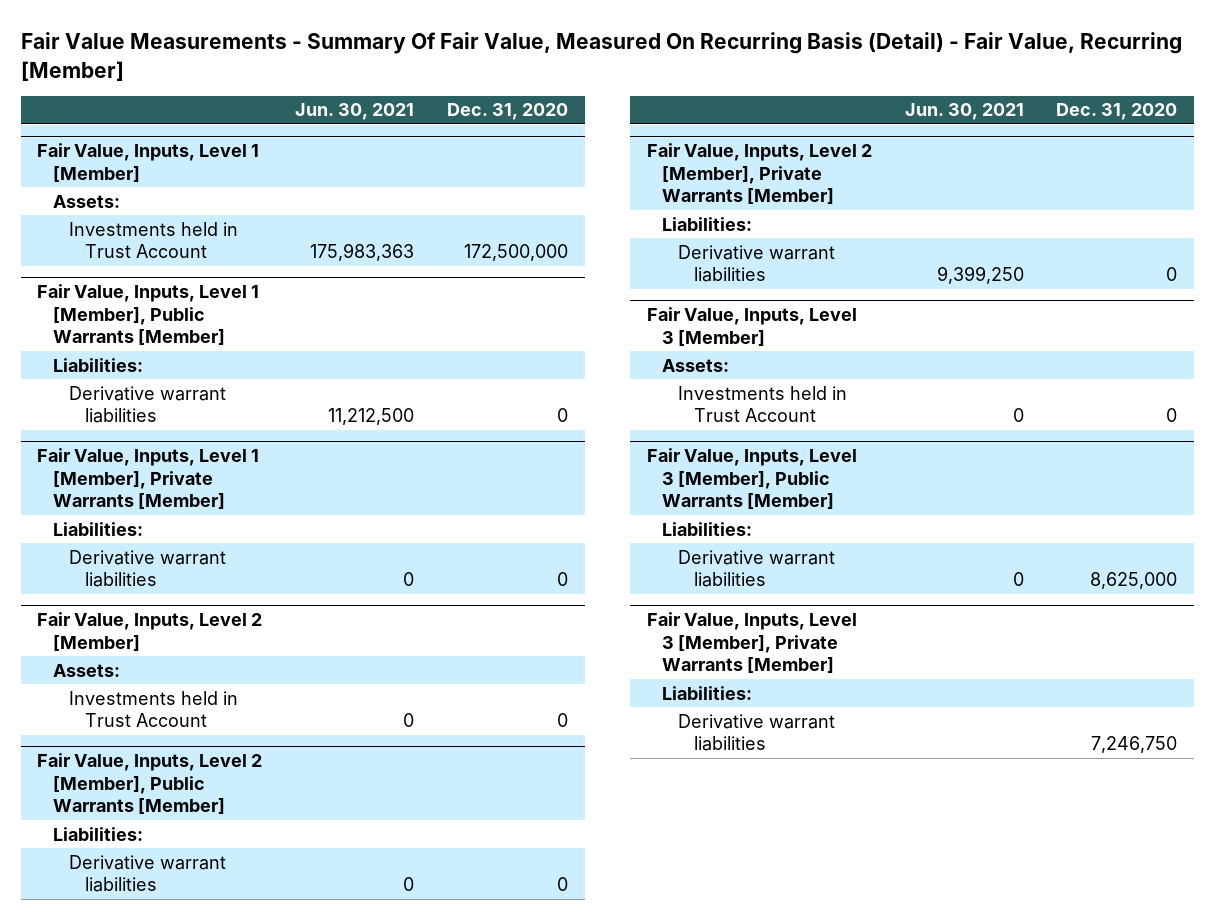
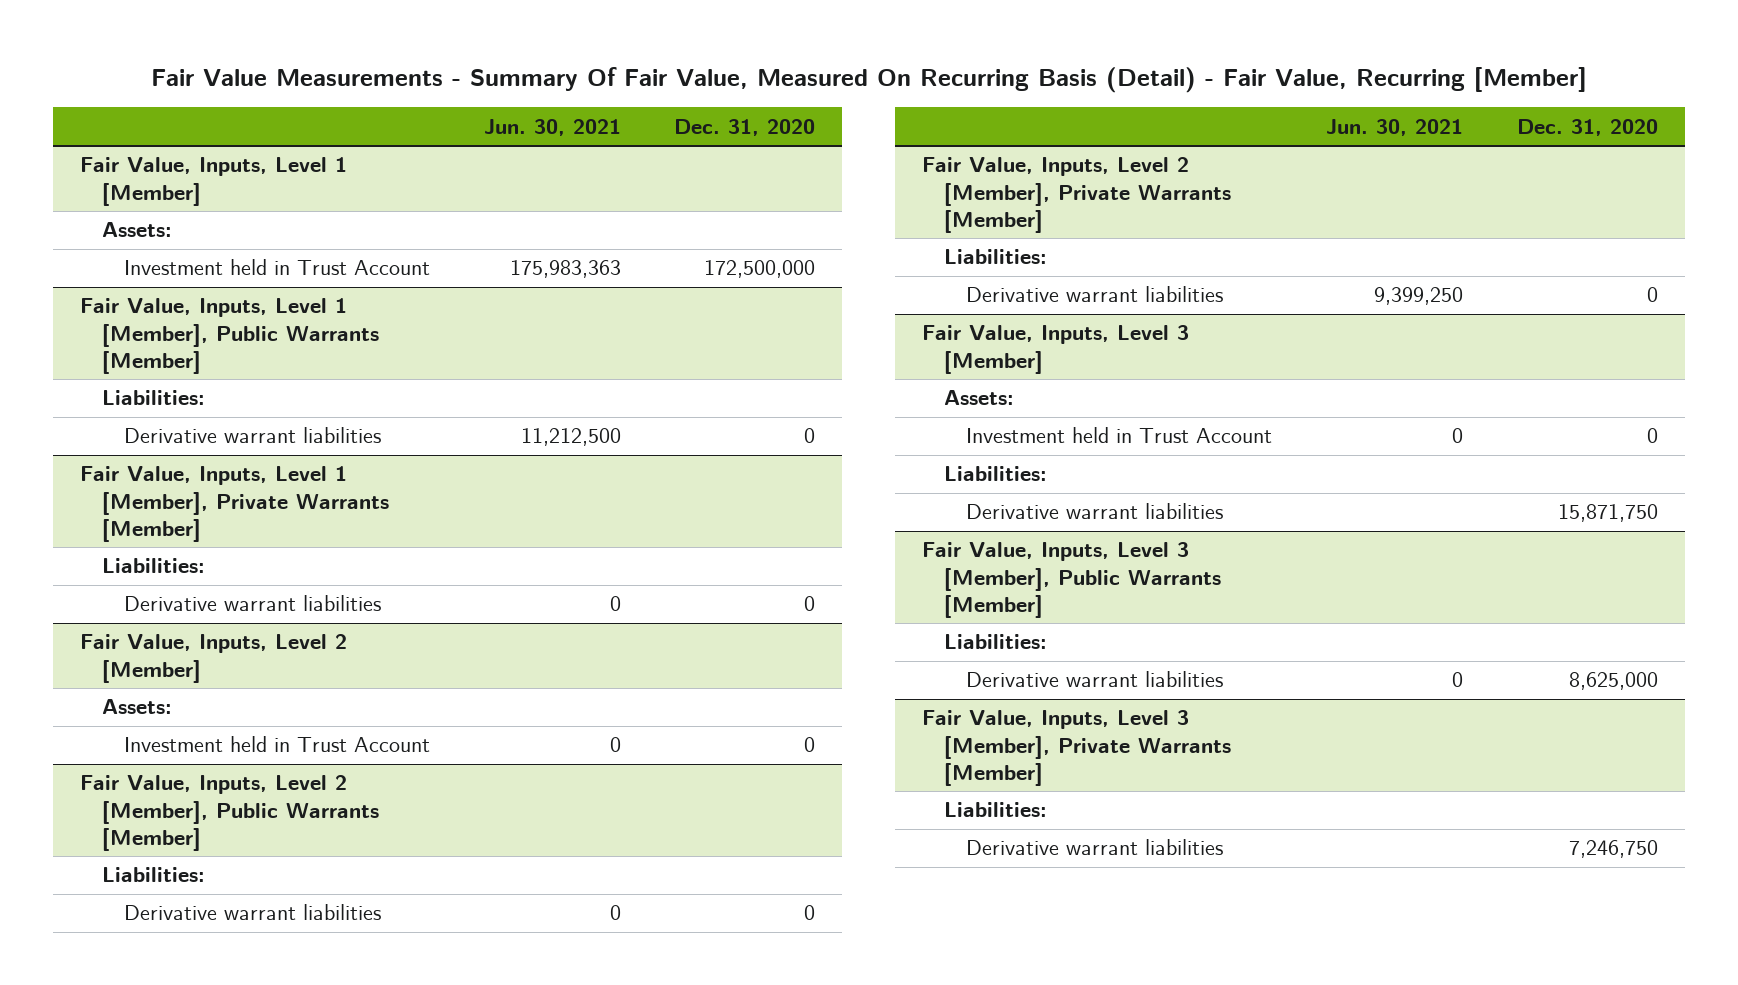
[68,221,238,259] Investments held in Trust Account -> [123,259,430,276] Investment held in Trust Account
[68,690,238,728] Investments held in Trust Account -> [123,736,430,753] Investment held in Trust Account
[678,385,848,423] Investments held in Trust Account -> [966,427,1273,444] Investment held in Trust Account
none -> [944,466,1048,482] Liabilities:
none -> [966,503,1224,520] Derivative warrant liabilities

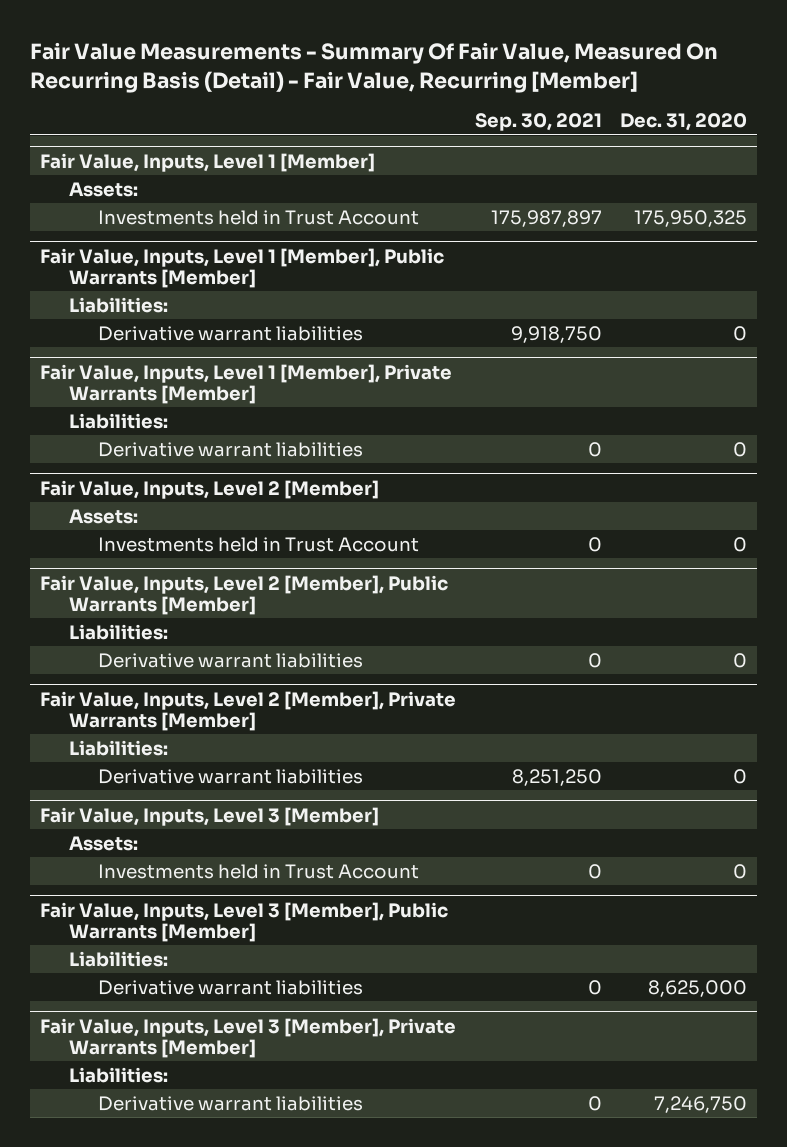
[483,118,621,136] Jun. 30, 2021 -> none
none -> [474,113,602,132] Sep. 30, 2021
[123,259,430,276] Investment held in Trust Account -> [98,209,420,225] Investments held in Trust Account
[704,260,816,279] 172,500,000 -> [634,209,748,227] 175,950,325
[123,736,430,753] Investment held in Trust Account -> [98,536,420,552] Investments held in Trust Account
[944,466,1048,482] Liabilities: -> none
[966,503,1224,520] Derivative warrant liabilities -> none
[966,427,1273,444] Investment held in Trust Account -> [98,863,420,879] Investments held in Trust Account

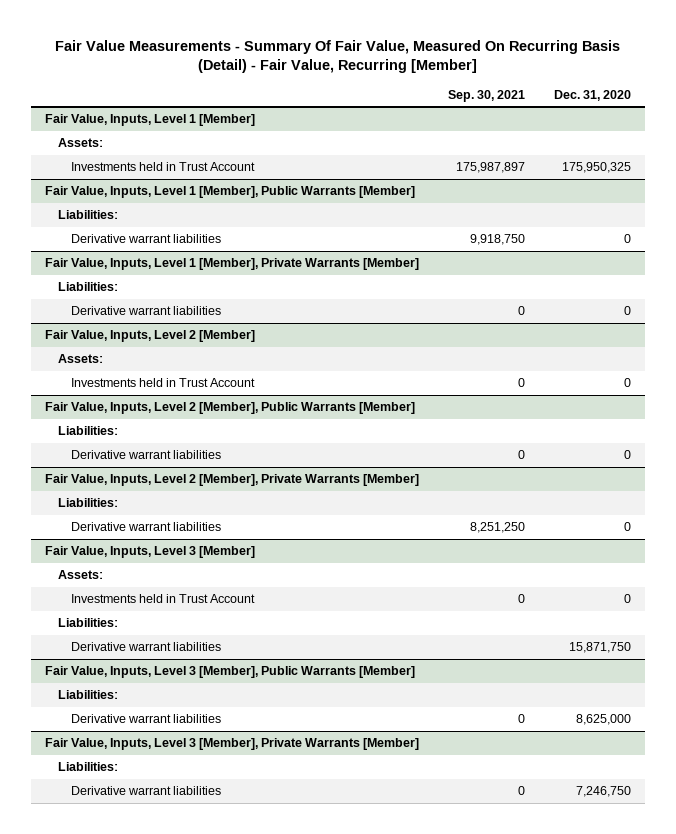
none -> [58,618,119,628] Liabilities:
none -> [71,642,222,652] Derivative warrant liabilities

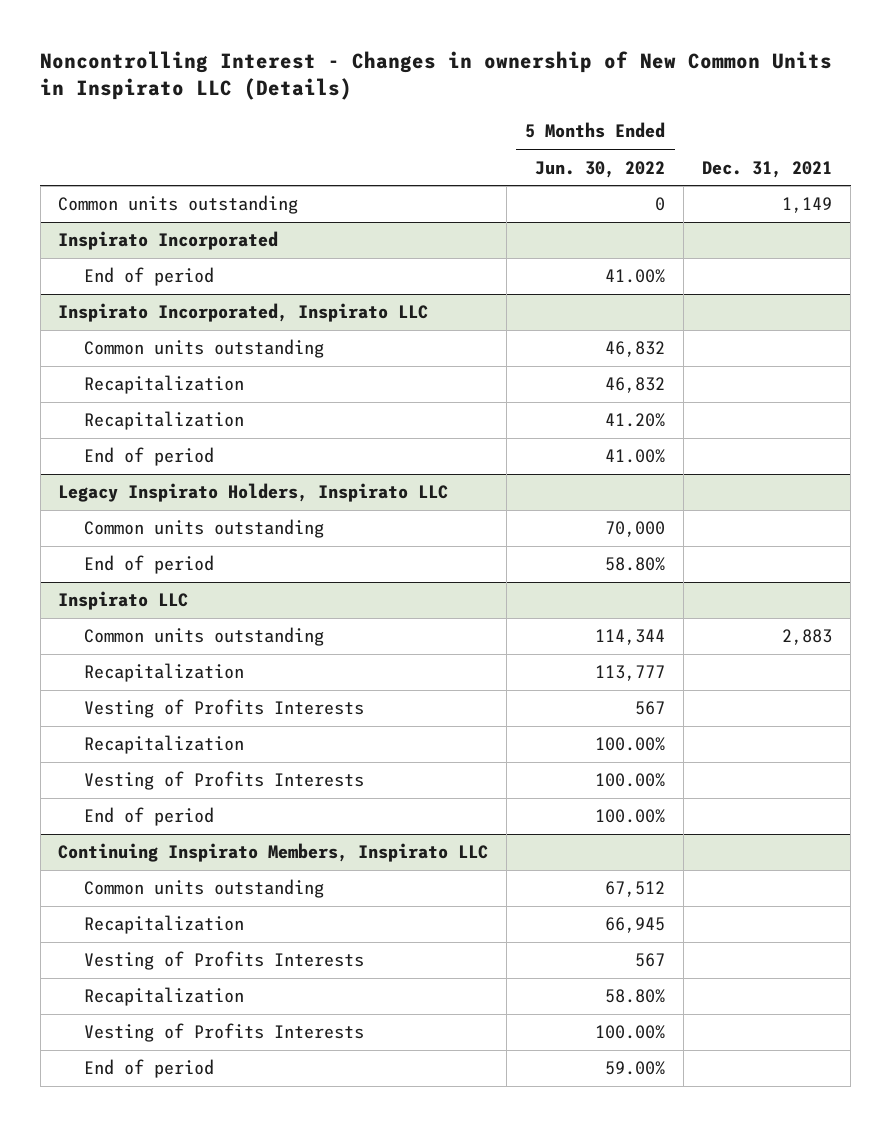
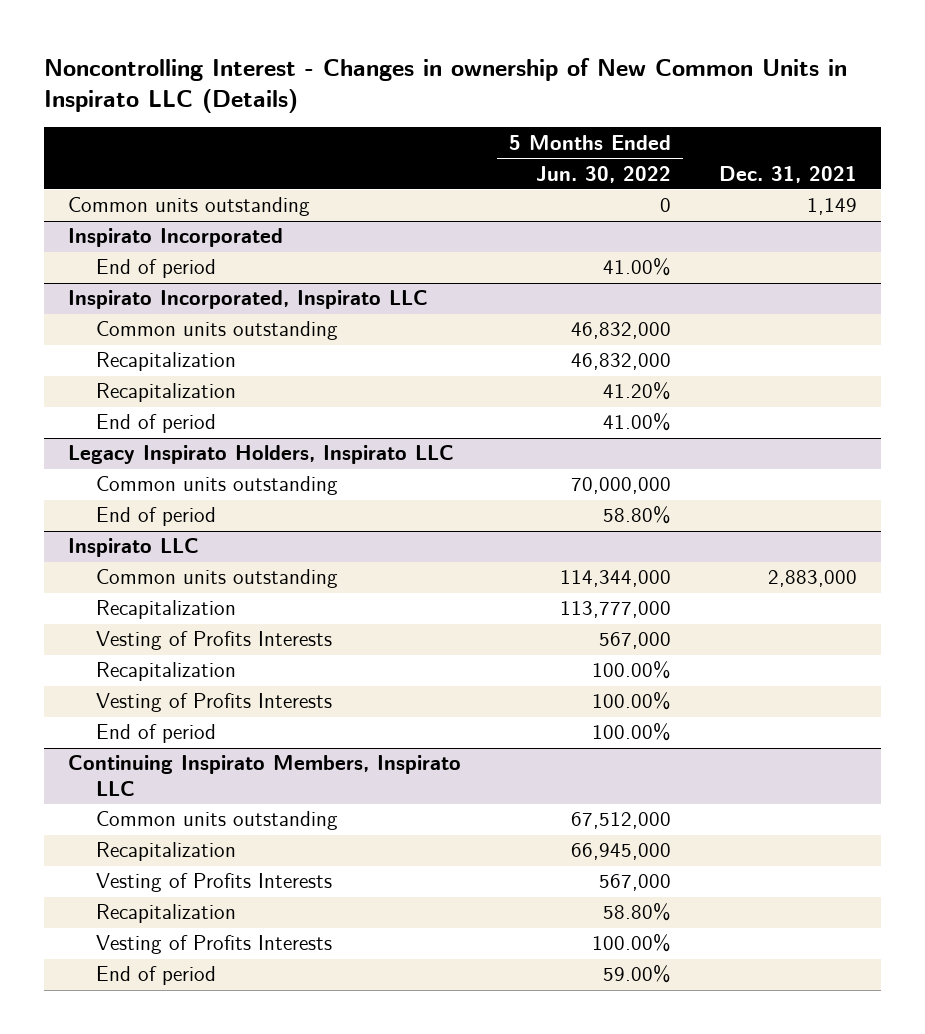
[605,341,666,358] 46,832 -> [571,322,672,340] 46,832,000
[605,377,666,394] 46,832 -> [571,353,672,371] 46,832,000
[605,521,666,538] 70,000 -> [571,477,672,495] 70,000,000
[595,629,666,646] 114,344 -> [560,570,672,588] 114,344,000
[782,629,833,646] 2,883 -> [768,570,858,588] 2,883,000
[595,665,666,682] 113,777 -> [560,601,672,619] 113,777,000
[635,701,666,716] 567 -> [599,632,672,650] 567,000
[605,881,666,898] 67,512 -> [571,812,672,830] 67,512,000
[605,917,666,934] 66,945 -> [571,843,672,861] 66,945,000
[635,953,666,968] 567 -> [599,874,672,892] 567,000

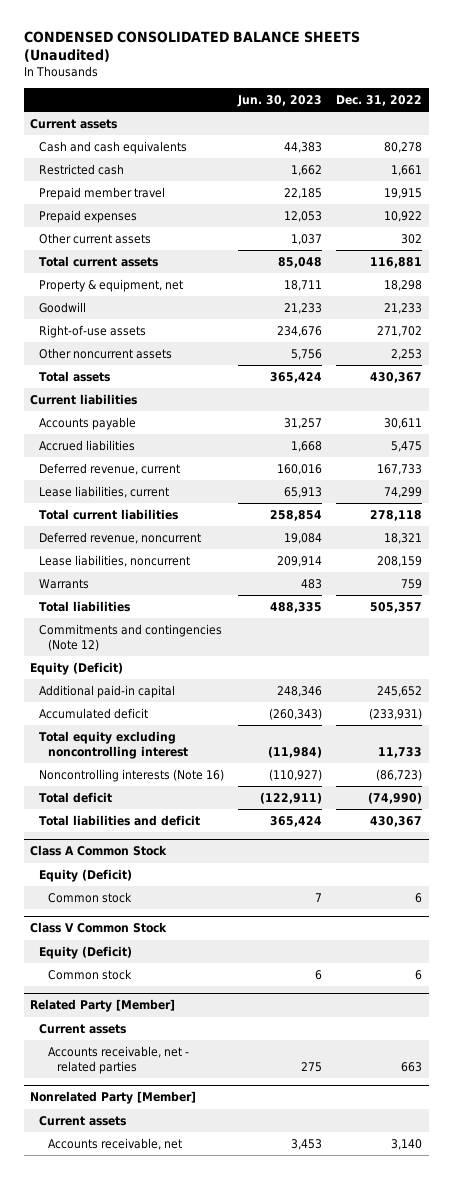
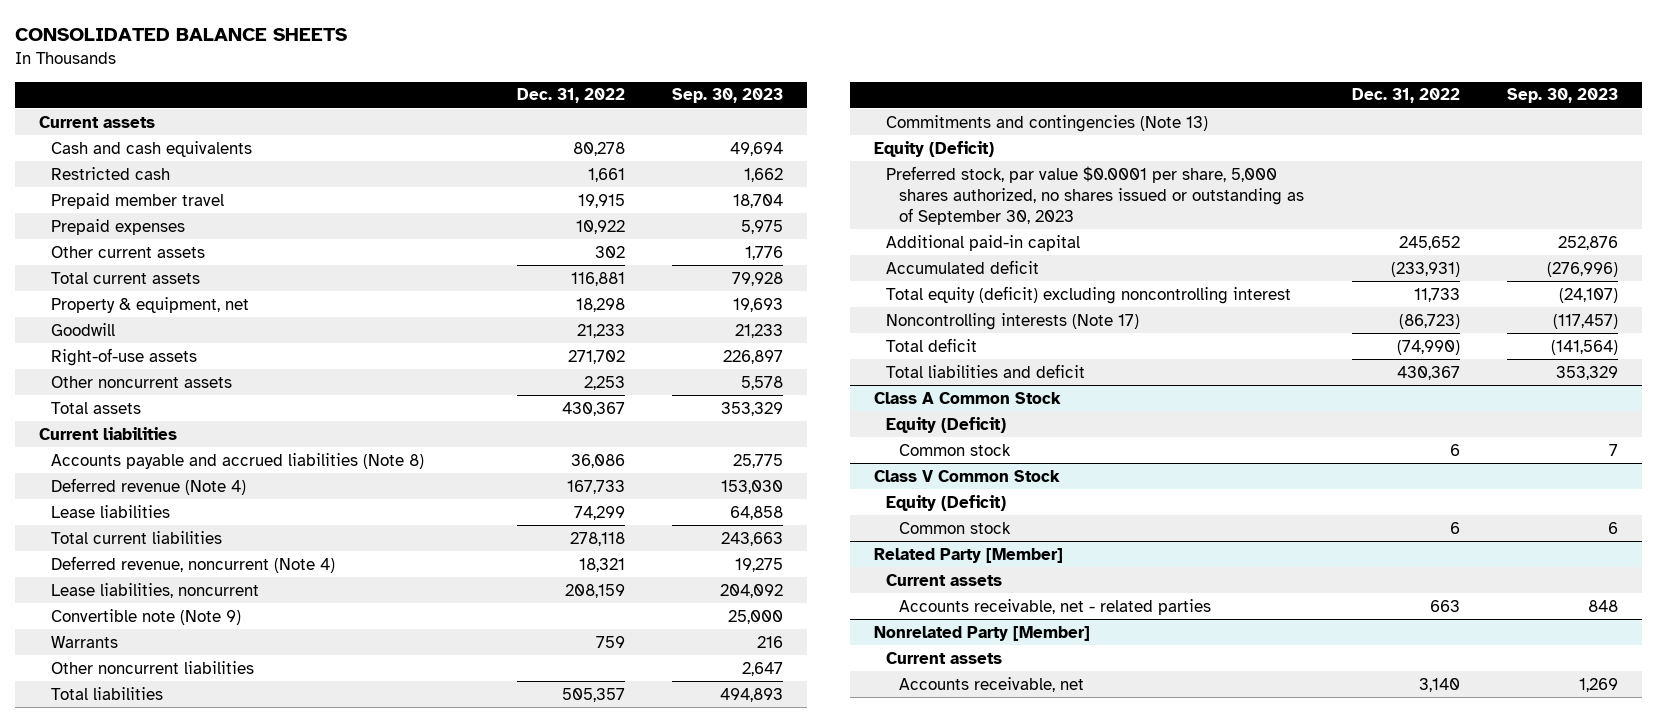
[23,30,360,63] CONDENSED CONSOLIDATED BALANCE SHEETS (Unaudited) -> [14,28,347,42] CONSOLIDATED BALANCE SHEETS
[236,95,322,108] Jun. 30, 2023 -> none
none -> [672,88,784,104] Sep. 30, 2023
[39,417,137,431] Accounts payable -> none
[39,440,136,452] Accrued liabilities -> none
none -> [51,452,425,469] Accounts payable and accrued liabilities (Note 8)
[39,463,181,476] Deferred revenue, current -> [51,477,247,495] Deferred revenue (Note 4)
[39,486,170,499] Lease liabilities, current -> [51,504,171,518] Lease liabilities
[39,532,202,545] Deferred revenue, noncurrent -> [51,555,336,573] Deferred revenue, noncurrent (Note 4)
none -> [51,608,242,625] Convertible note (Note 9)
none -> [51,660,255,674] Other noncurrent liabilities
[39,624,223,651] Commitments and contingencies (Note 12) -> [886,114,1209,132] Commitments and contingencies (Note 13)
none -> [886,165,1305,225] Preferred stock, par value $0.0001 per share, 5,000 shares authorized, no shares issued or outstanding as of September 30, 2023
[39,731,189,759] Total equity excluding noncontrolling interest -> [886,285,1292,304] Total equity (deficit) excluding noncontrolling interest
[39,769,225,783] Noncontrolling interests (Note 16) -> [886,312,1140,330] Noncontrolling interests (Note 17)

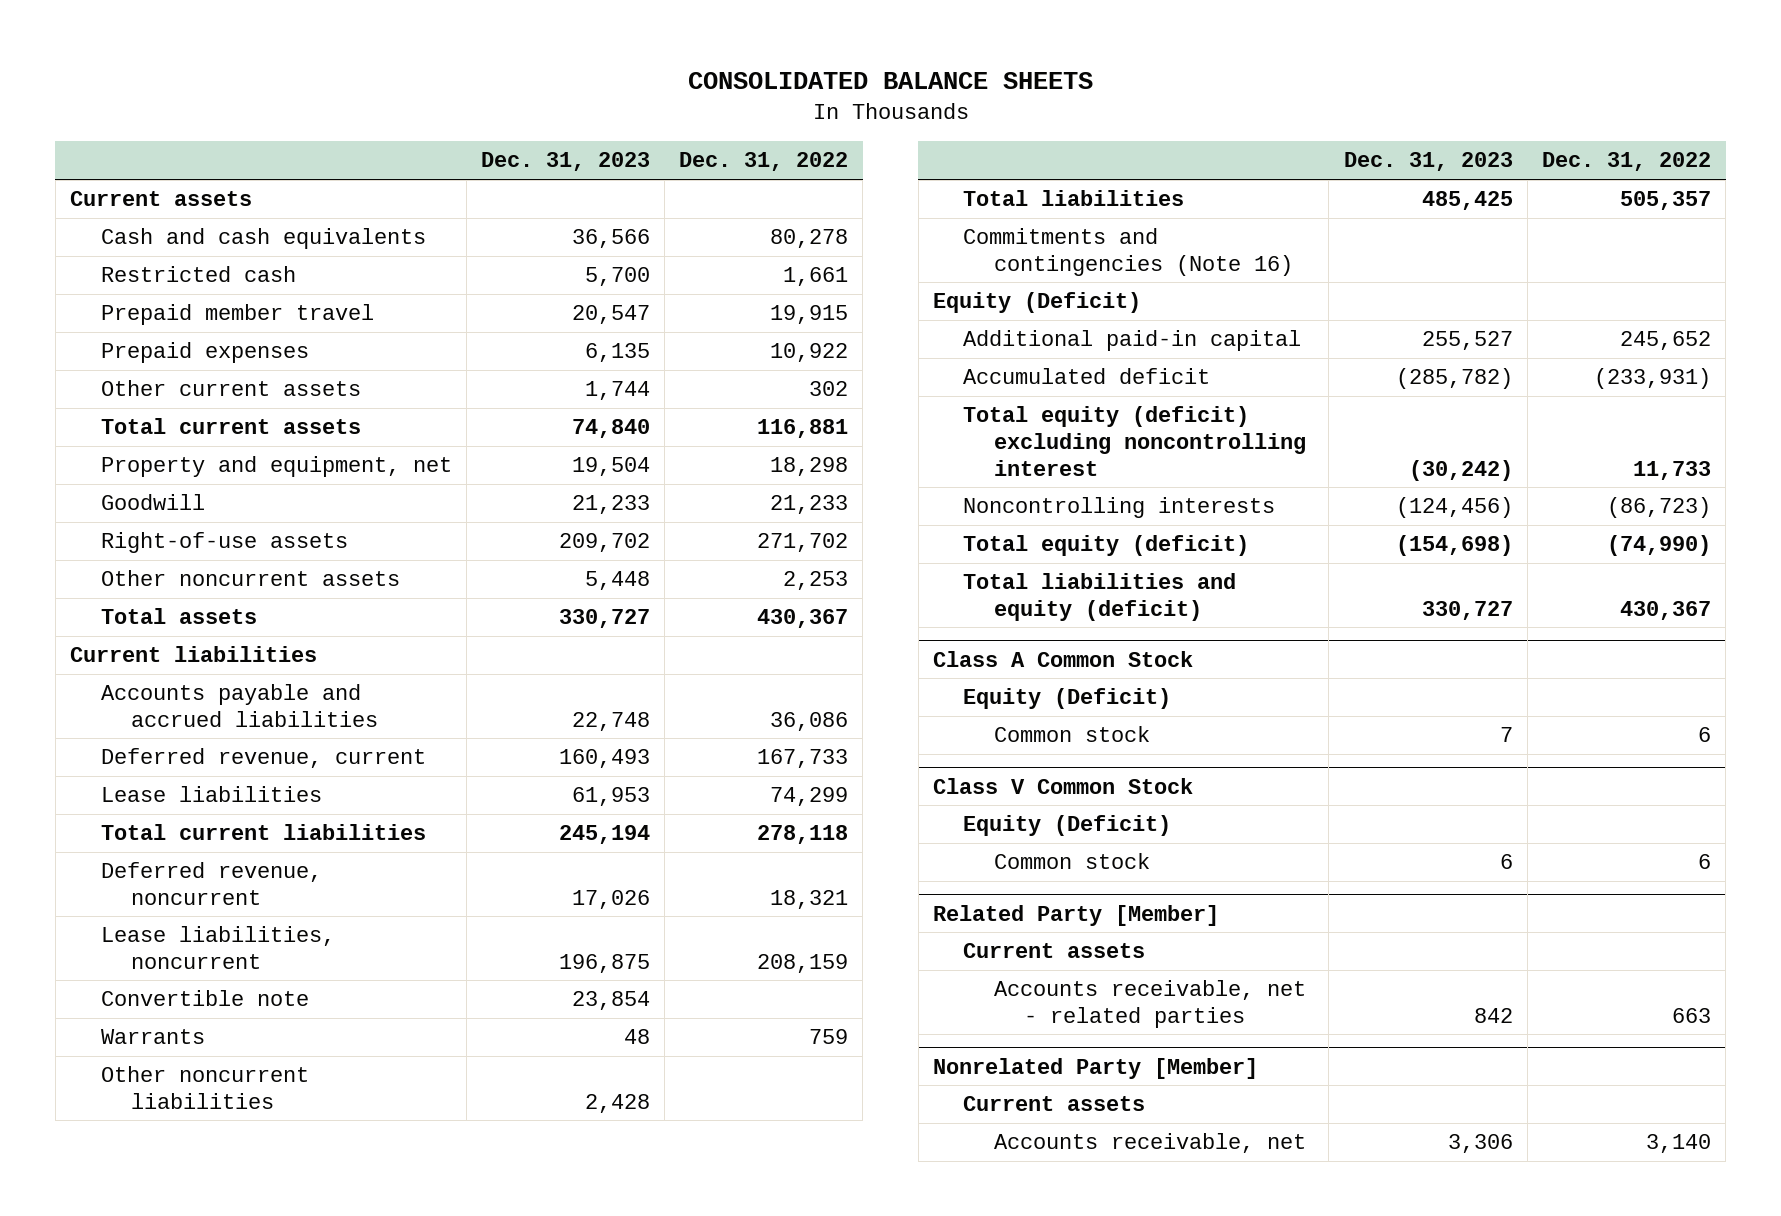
[672,88,784,104] Sep. 30, 2023 -> none
none -> [480,152,650,172] Dec. 31, 2023
[51,296,250,313] Property & equipment, net -> [100,456,452,478] Property and equipment, net
[51,452,425,469] Accounts payable and accrued liabilities (Note 8) -> [100,684,379,727] Accounts payable and accrued liabilities
[51,477,247,495] Deferred revenue (Note 4) -> [100,748,426,769] Deferred revenue, current
[51,555,336,573] Deferred revenue, noncurrent (Note 4) -> [100,862,322,905] Deferred revenue, noncurrent
[51,608,242,625] Convertible note (Note 9) -> [100,990,309,1007] Convertible note
[886,114,1209,132] Commitments and contingencies (Note 13) -> [963,228,1293,276] Commitments and contingencies (Note 16)
[886,165,1305,225] Preferred stock, par value $0.0001 per share, 5,000 shares authorized, no shares issued or outstanding as of September 30, 2023 -> none
[886,312,1140,330] Noncontrolling interests (Note 17) -> [963,497,1276,519] Noncontrolling interests
[886,337,978,352] Total deficit -> [963,535,1250,557] Total equity (deficit)
[886,363,1086,378] Total liabilities and deficit -> [963,573,1237,621] Total liabilities and equity (deficit)

